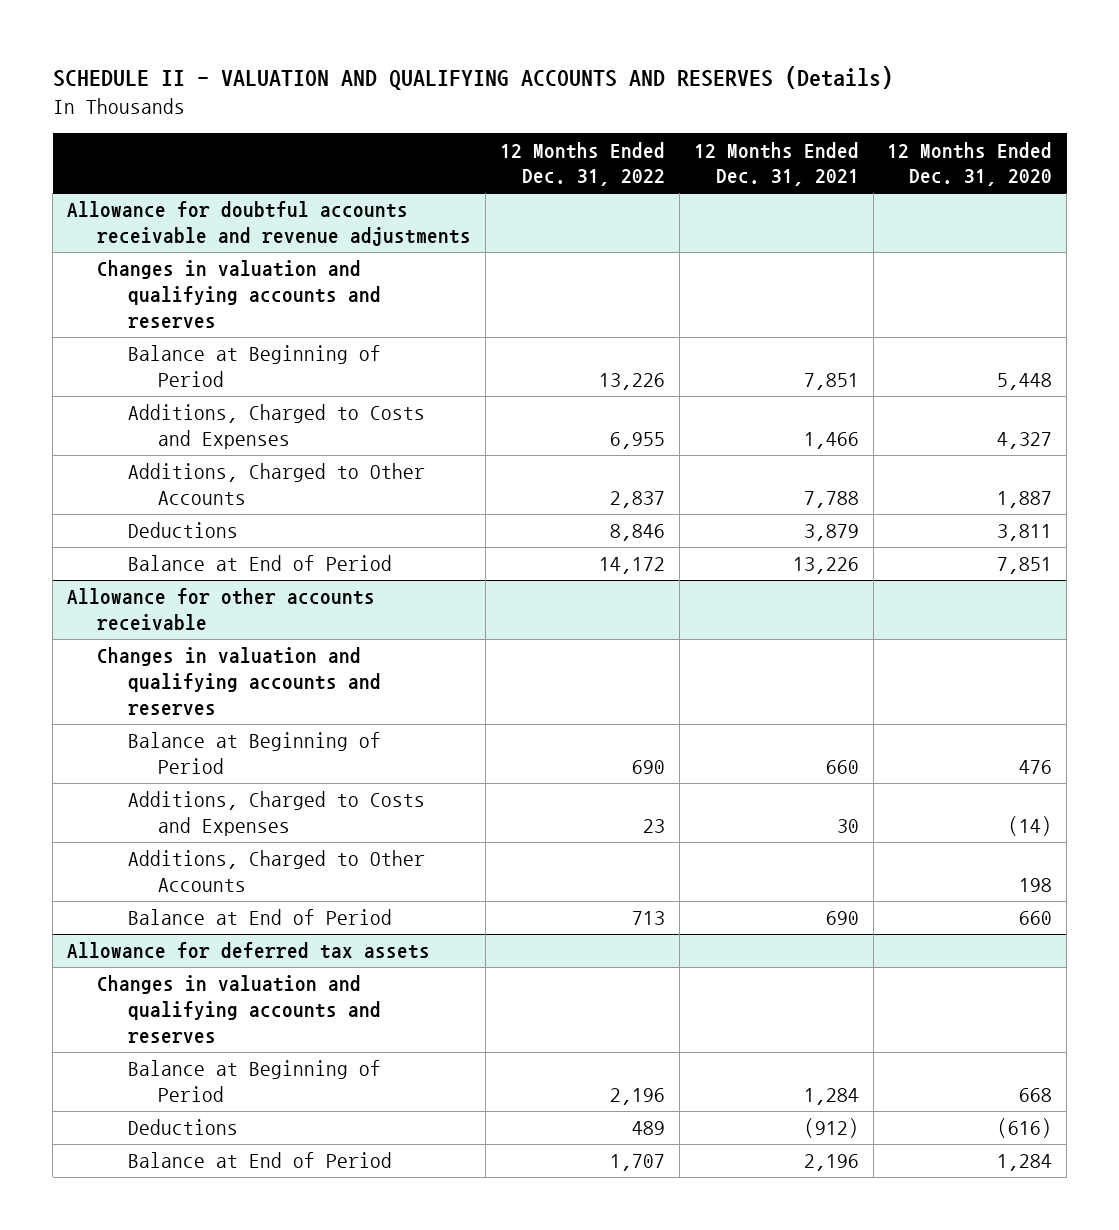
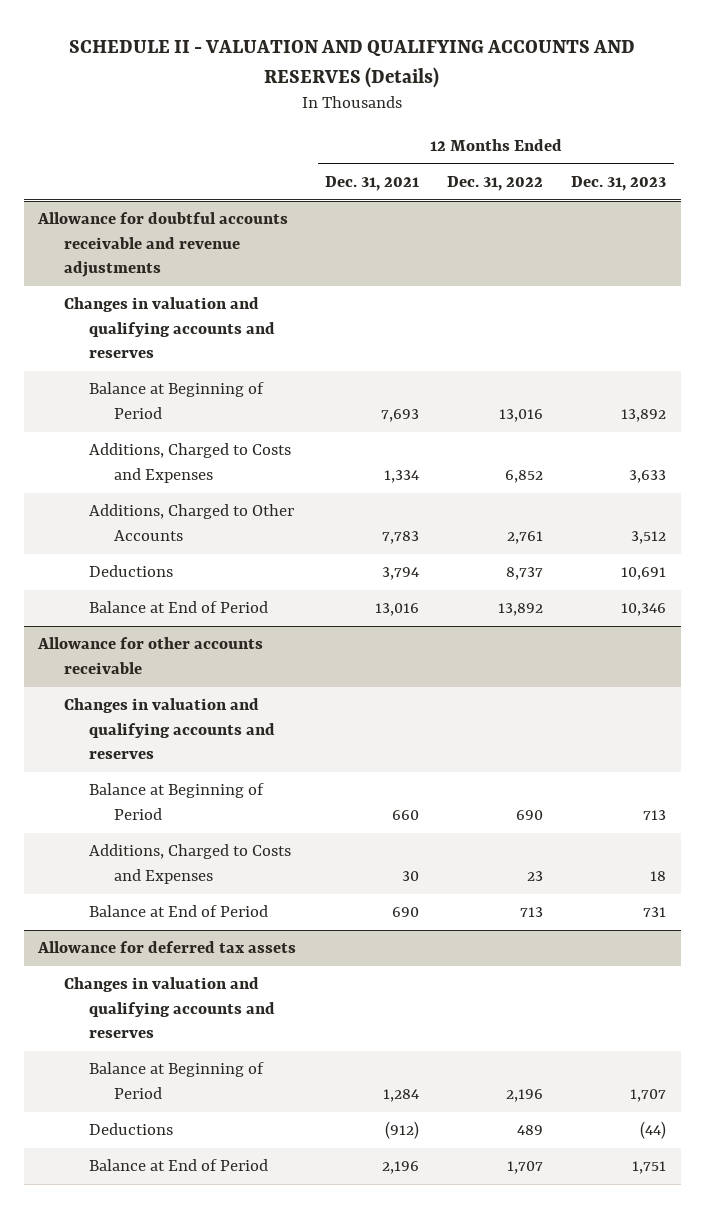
[887,141,1053,187] 12 Months Ended Dec. 31, 2020 -> none
none -> [571,175,667,191] Dec. 31, 2023
[598,373,665,391] 13,226 -> [499,408,544,422] 13,016
[803,373,859,391] 7,851 -> [380,408,419,422] 7,693
[609,432,665,450] 6,955 -> [505,469,544,483] 6,852
[803,432,859,450] 1,466 -> [383,469,419,483] 1,334
[609,491,665,509] 2,837 -> [507,530,544,544] 2,761
[803,491,859,509] 7,788 -> [381,530,419,544] 7,783
[609,524,665,542] 8,846 -> [506,567,544,581] 8,737
[803,524,859,542] 3,879 -> [381,567,419,581] 3,794
[598,557,665,575] 14,172 -> [498,603,544,617] 13,892
[792,557,859,575] 13,226 -> [374,603,419,617] 13,016
[127,850,425,893] Additions, Charged to Other Accounts -> none

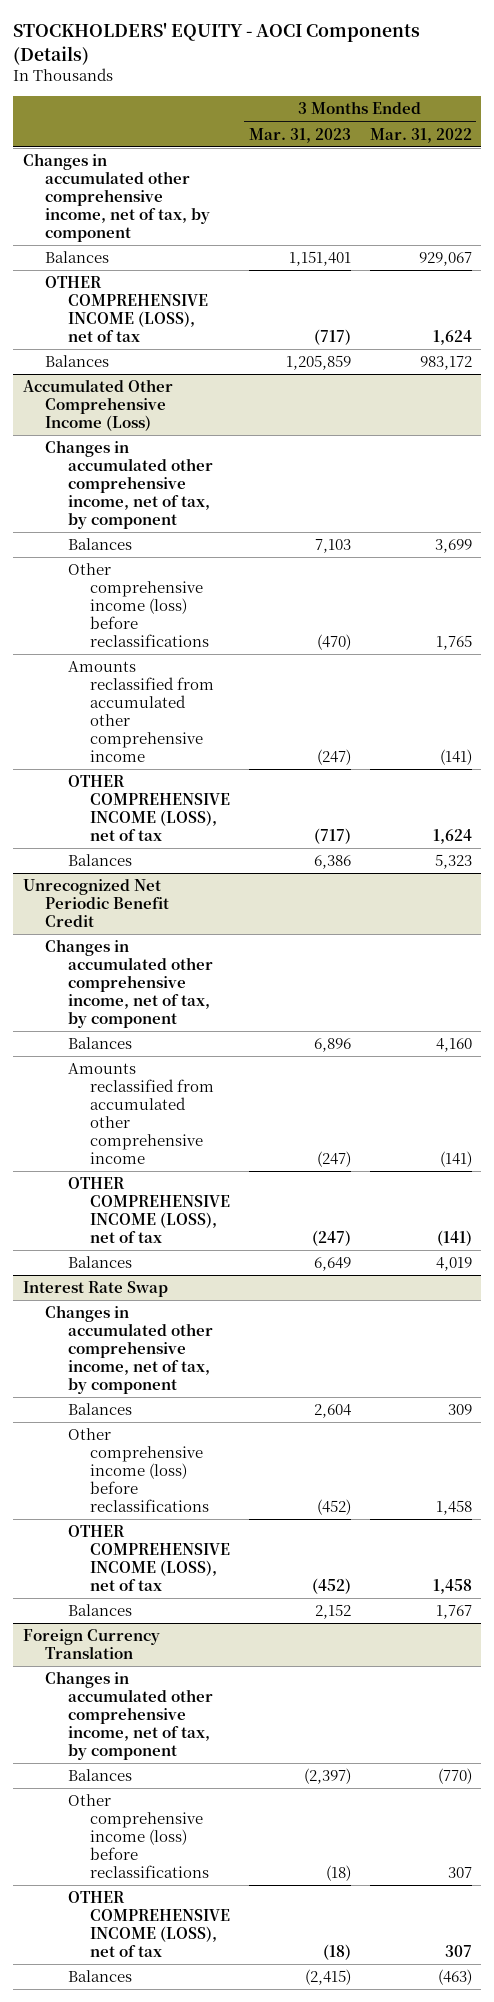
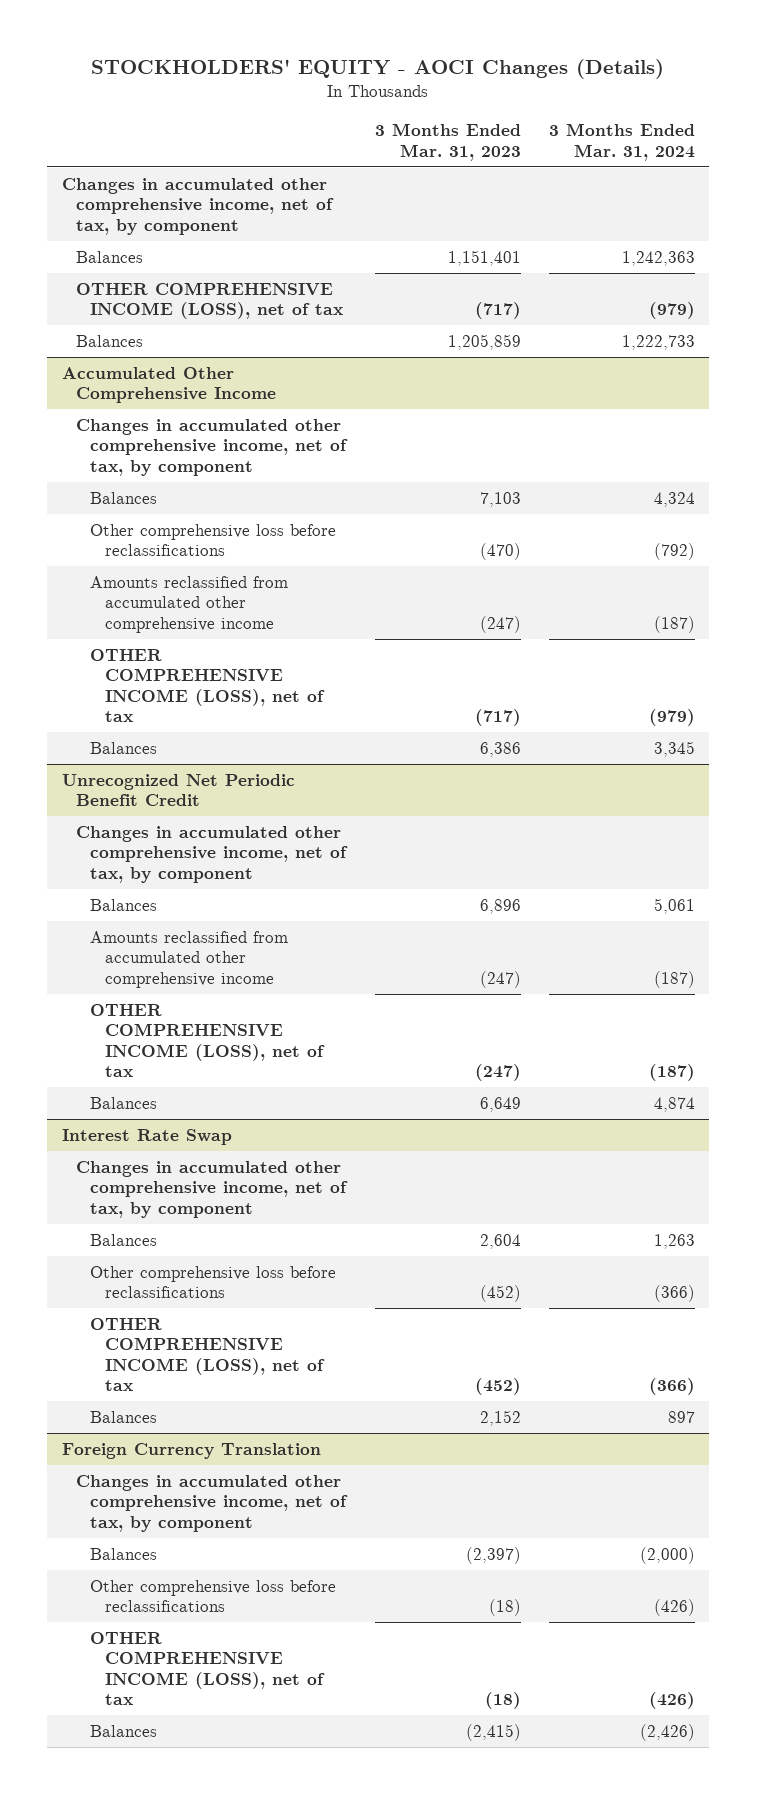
[13,21,421,65] STOCKHOLDERS' EQUITY - AOCI Components (Details) -> [91,58,665,79] STOCKHOLDERS' EQUITY - AOCI Changes (Details)
[369,127,472,143] Mar. 31, 2022 -> none
none -> [549,123,696,161] 3 Months Ended Mar. 31, 2024
[22,379,173,432] Accumulated Other Comprehensive Income (Loss) -> [61,366,276,404] Accumulated Other Comprehensive Income
[67,563,210,648] Other comprehensive income (loss) before reclassifications -> [90,523,337,557] Other comprehensive loss before reclassifications
[67,1428,210,1513] Other comprehensive income (loss) before reclassifications -> [90,1265,337,1299] Other comprehensive loss before reclassifications
[67,1794,210,1879] Other comprehensive income (loss) before reclassifications -> [90,1579,337,1613] Other comprehensive loss before reclassifications

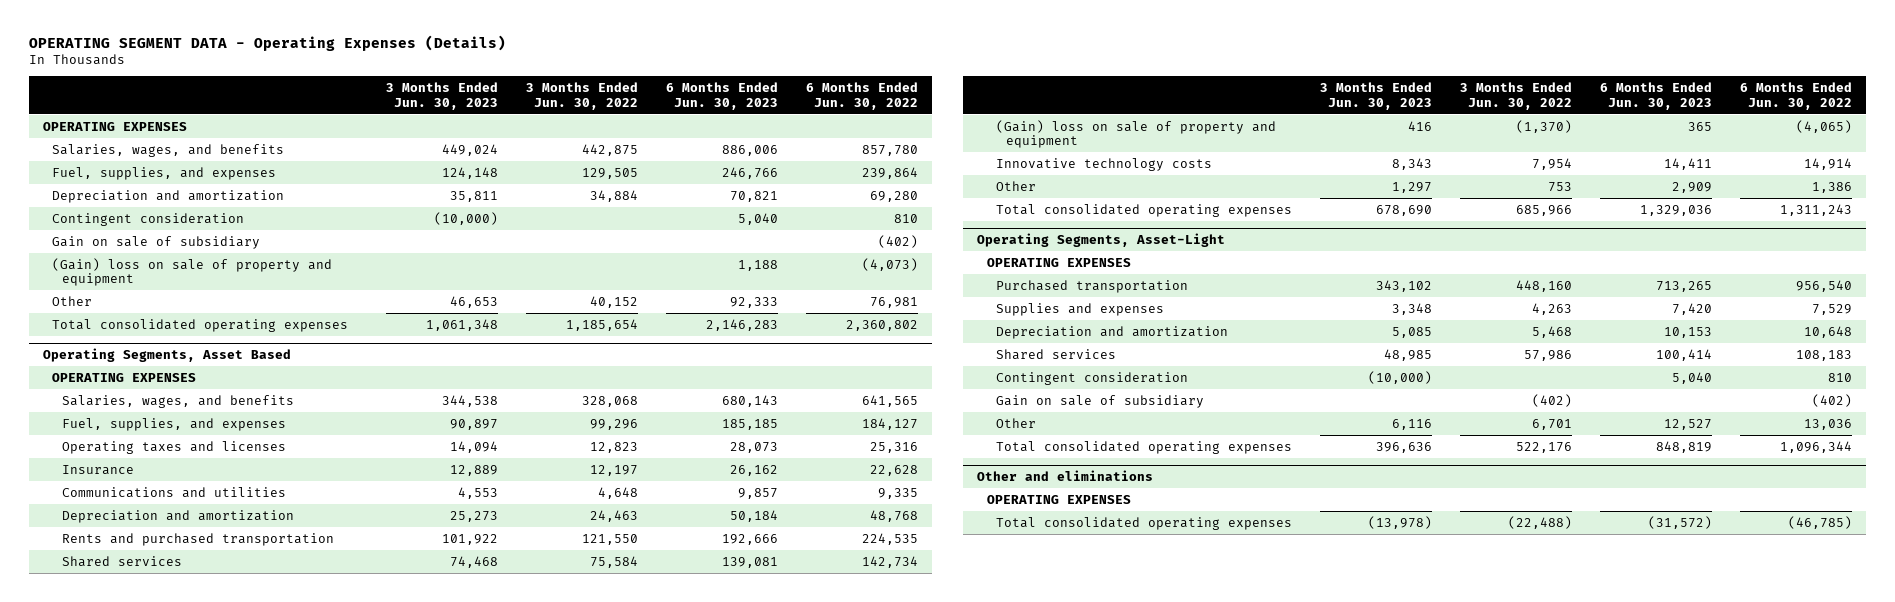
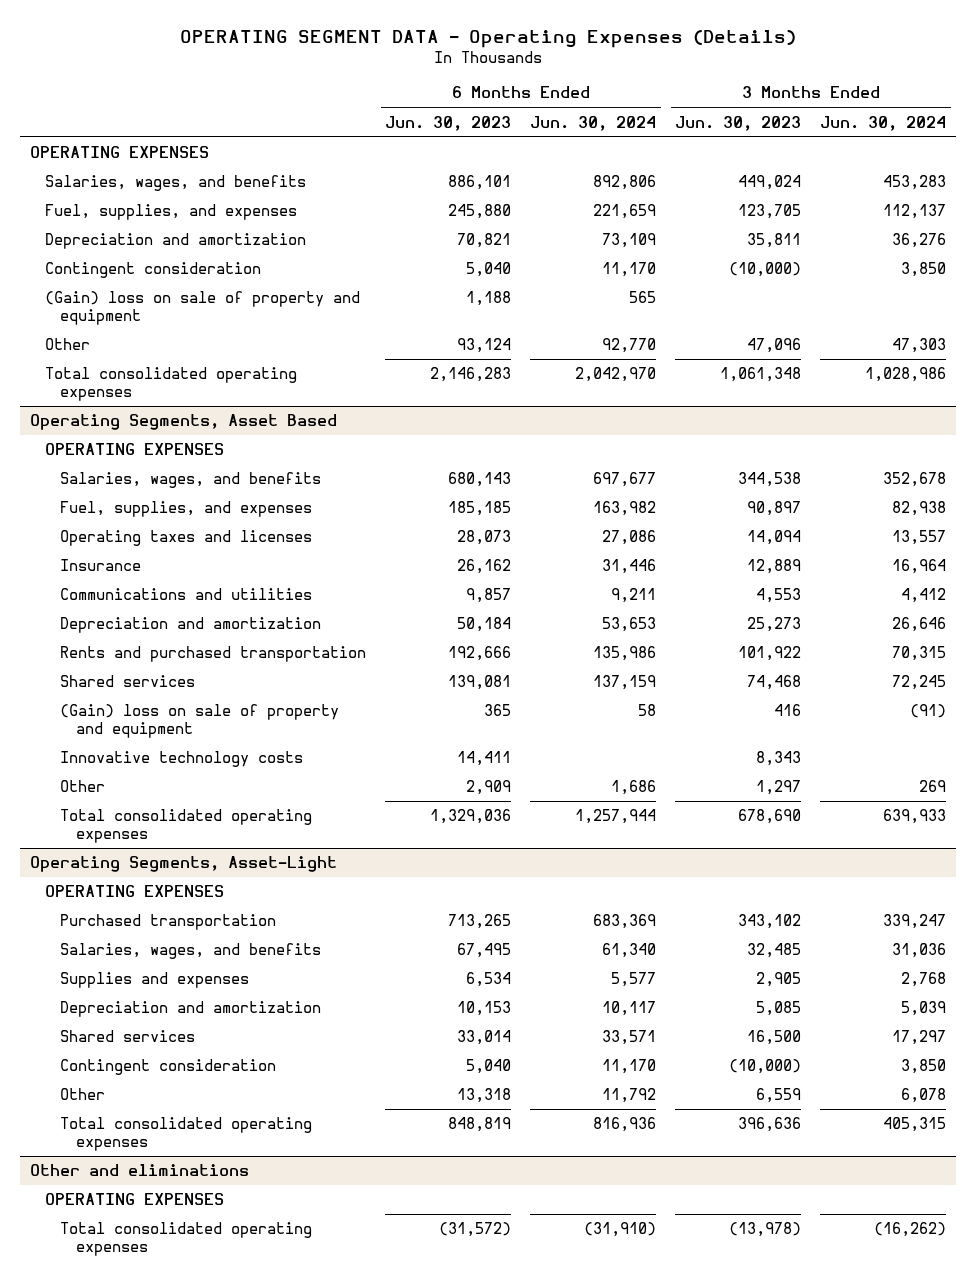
[526,82,639,110] 3 Months Ended Jun. 30, 2022 -> none
[806,82,919,110] 6 Months Ended Jun. 30, 2022 -> none
none -> [530,115,657,131] Jun. 30, 2024
none -> [820,115,947,131] Jun. 30, 2024
[722,144,779,156] 886,006 -> [448,175,512,191] 886,101
[442,166,499,179] 124,148 -> [738,204,802,220] 123,705
[722,166,779,179] 246,766 -> [448,204,512,220] 245,880
[52,235,261,249] Gain on sale of subsidiary -> none
[450,295,499,308] 46,653 -> [747,338,802,354] 47,096
[730,296,779,308] 92,333 -> [457,338,512,354] 93,124
none -> [60,943,322,960] Salaries, wages, and benefits
[1392,302,1433,315] 3,348 -> [756,972,802,988] 2,905
[1672,302,1713,315] 7,420 -> [466,972,512,988] 6,534
[1384,348,1433,361] 48,985 -> [747,1030,802,1046] 16,500
[1656,348,1713,361] 100,414 -> [457,1030,512,1046] 33,014
[996,394,1205,408] Gain on sale of subsidiary -> none
[1392,418,1433,430] 6,116 -> [756,1088,802,1104] 6,559
[1664,418,1713,430] 12,527 -> [457,1088,512,1104] 13,318

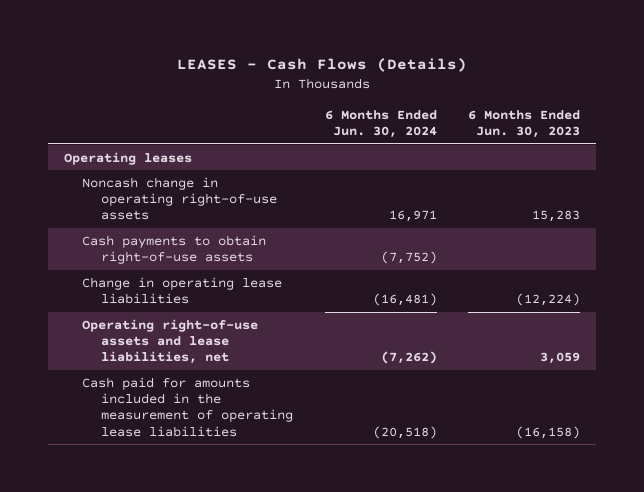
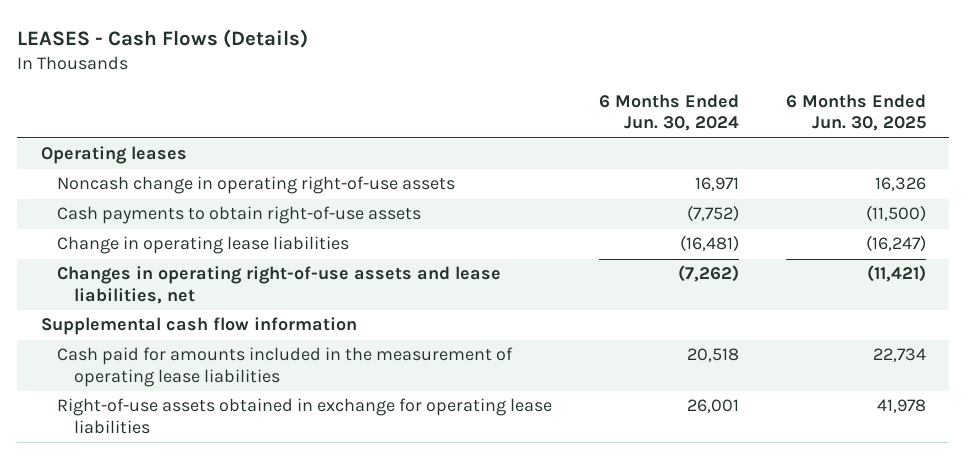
[468,109,581,138] 6 Months Ended Jun. 30, 2023 -> none
none -> [786,94,927,132] 6 Months Ended Jun. 30, 2025
[82,318,259,365] Operating right-of-use assets and lease liabilities, net -> [57,266,502,304] Changes in operating right-of-use assets and lease liabilities, net
none -> [40,317,357,336] Supplemental cash flow information
[372,425,437,439] (20,518) -> [687,348,740,363] 20,518
none -> [57,398,553,434] Right-of-use assets obtained in exchange for operating lease liabilities

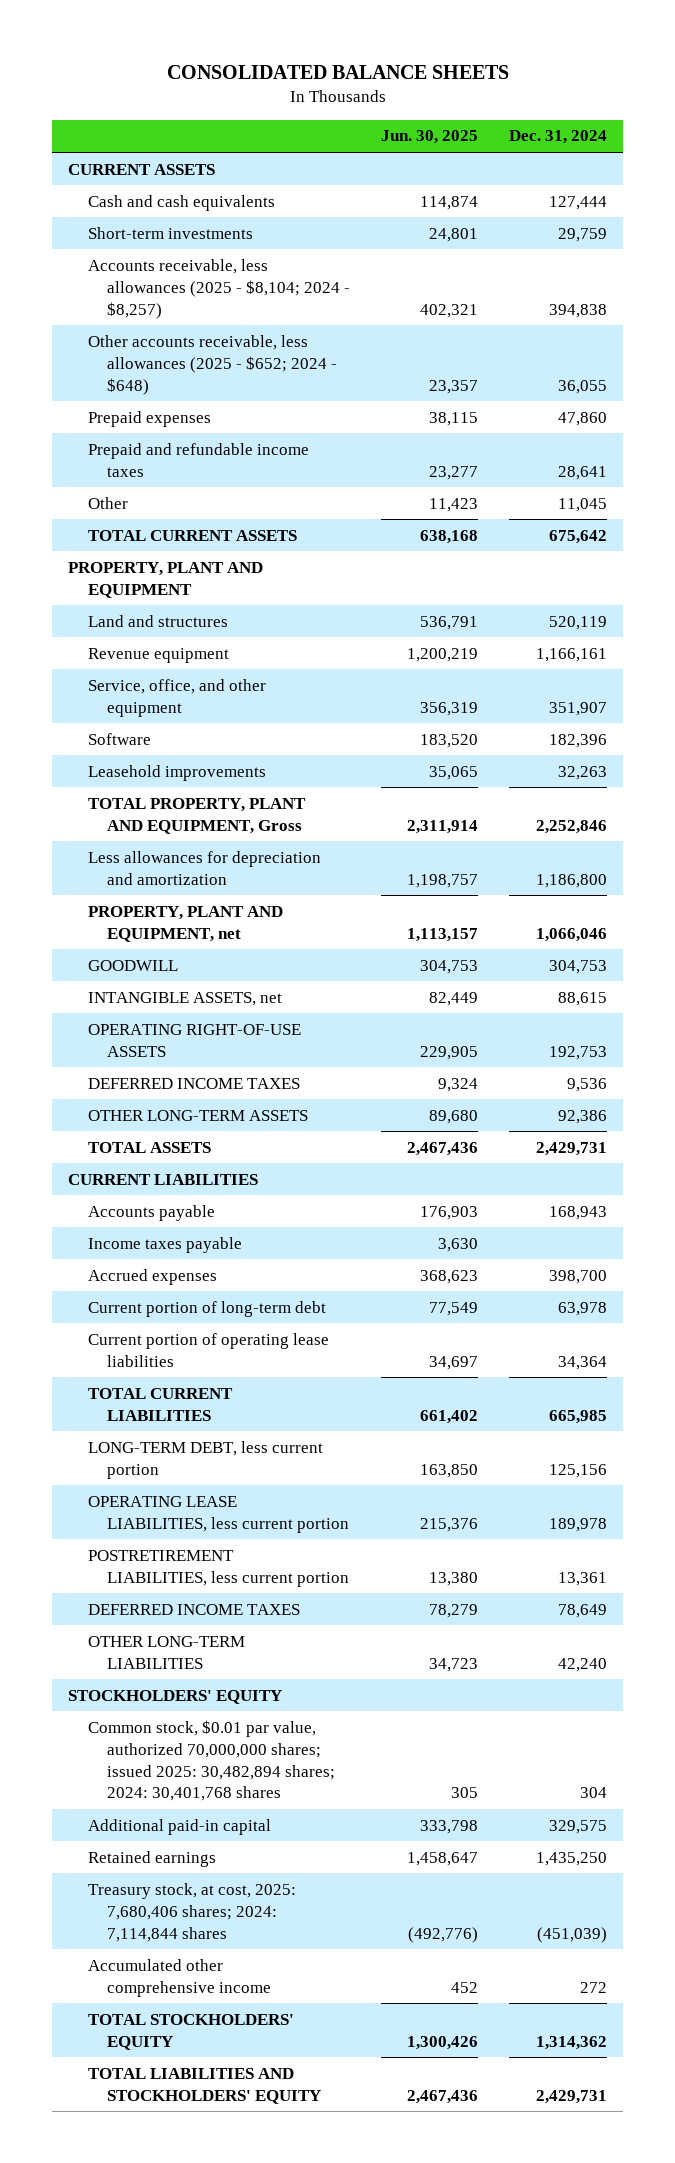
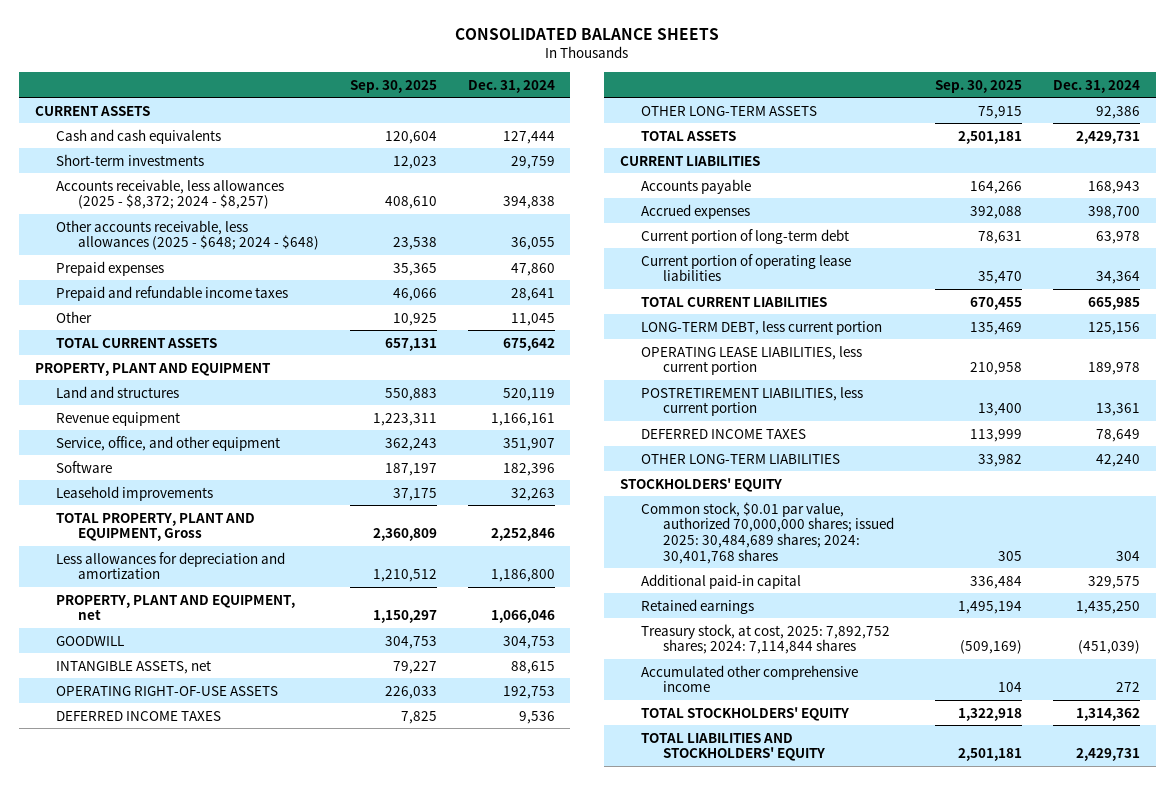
[381,130,479,145] Jun. 30, 2025 -> none
none -> [349,79,437,93] Sep. 30, 2025
[87,258,351,319] Accounts receivable, less allowances (2025 - $8,104; 2024 - $8,257) -> [56,178,285,210] Accounts receivable, less allowances (2025 - $8,372; 2024 - $8,257)
[87,334,338,395] Other accounts receivable, less allowances (2025 - $652; 2024 - $648) -> [56,219,319,251] Other accounts receivable, less allowances (2025 - $648; 2024 - $648)
[87,1236,242,1253] Income taxes payable -> none
[87,1719,336,1802] Common stock, $0.01 par value, authorized 70,000,000 shares; issued 2025: 30,482,894 shares; 2024: 30,401,768 shares -> [641,501,894,564] Common stock, $0.01 par value, authorized 70,000,000 shares; issued 2025: 30,484,689 shares; 2024: 30,401,768 shares
[87,1882,296,1942] Treasury stock, at cost, 2025: 7,680,406 shares; 2024: 7,114,844 shares -> [641,623,891,655] Treasury stock, at cost, 2025: 7,892,752 shares; 2024: 7,114,844 shares

